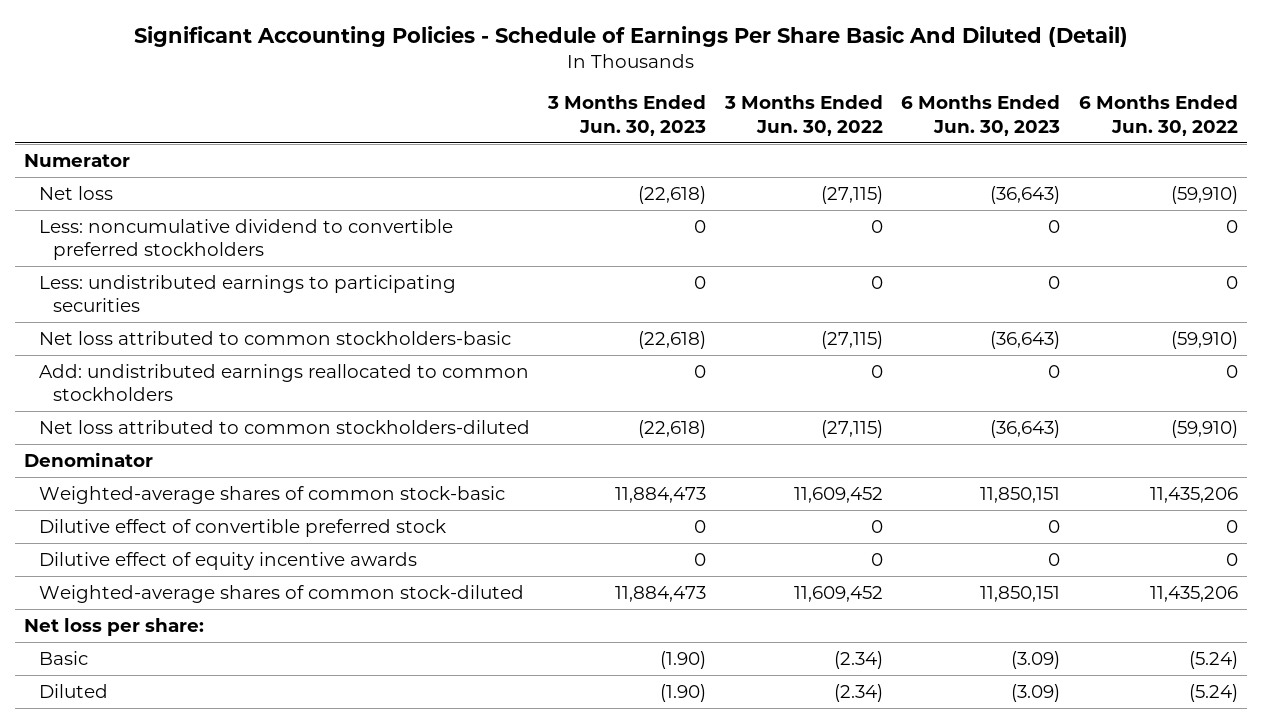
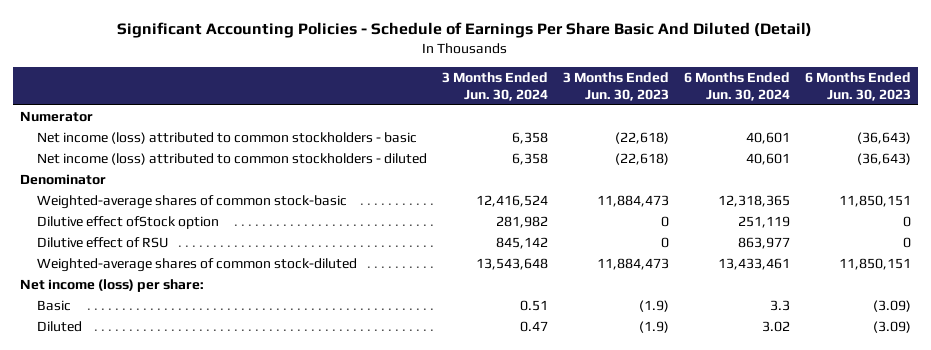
[723,95,883,136] 3 Months Ended Jun. 30, 2022 -> none
[1078,95,1238,136] 6 Months Ended Jun. 30, 2022 -> none
none -> [441,71,548,101] 3 Months Ended Jun. 30, 2024
none -> [683,71,790,101] 6 Months Ended Jun. 30, 2024
[38,185,113,200] Net loss -> none
[38,218,453,261] Less: noncumulative dividend to convertible preferred stockholders -> none
[38,274,456,313] Less: undistributed earnings to participating securities -> none
[38,363,529,402] Add: undistributed earnings reallocated to common stockholders -> none
[38,330,511,345] Net loss attributed to common stockholders-basic -> [36,131,417,144] Net income (loss) attributed to common stockholders - basic
[38,419,530,434] Net loss attributed to common stockholders-diluted -> [36,152,427,165] Net income (loss) attributed to common stockholders - diluted
[38,518,446,537] Dilutive effect of convertible preferred stock -> none
[38,551,417,570] Dilutive effect of equity incentive awards -> [36,215,219,229] Dilutive effect ofStock option
none -> [36,236,168,248] Dilutive effect of RSU
[24,617,205,636] Net loss per share: -> [20,278,205,292] Net income (loss) per share:
[660,650,707,669] (1.90) -> [638,299,669,312] (1.9)
[660,683,707,702] (1.90) -> [638,320,669,333] (1.9)

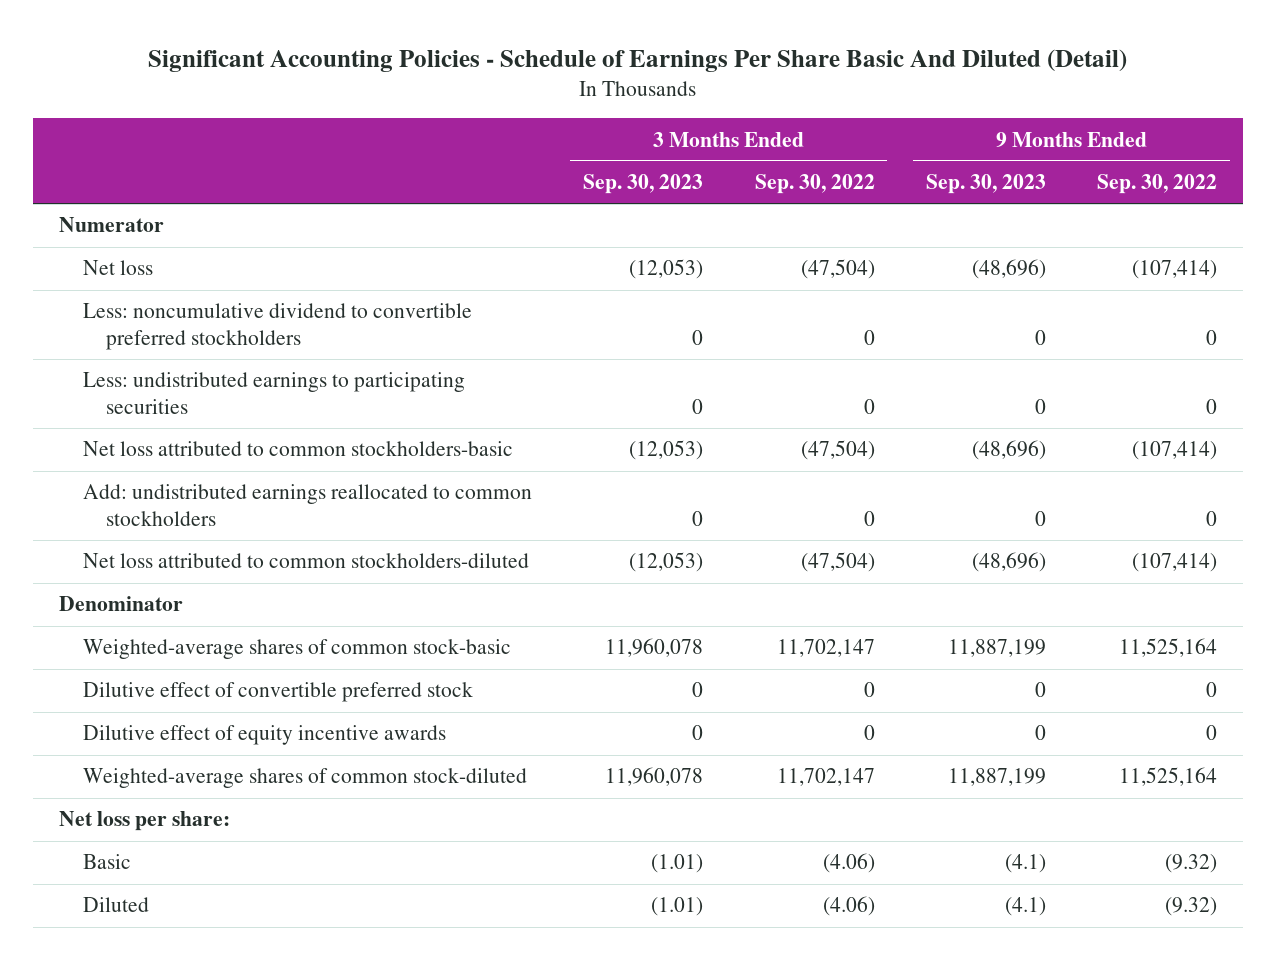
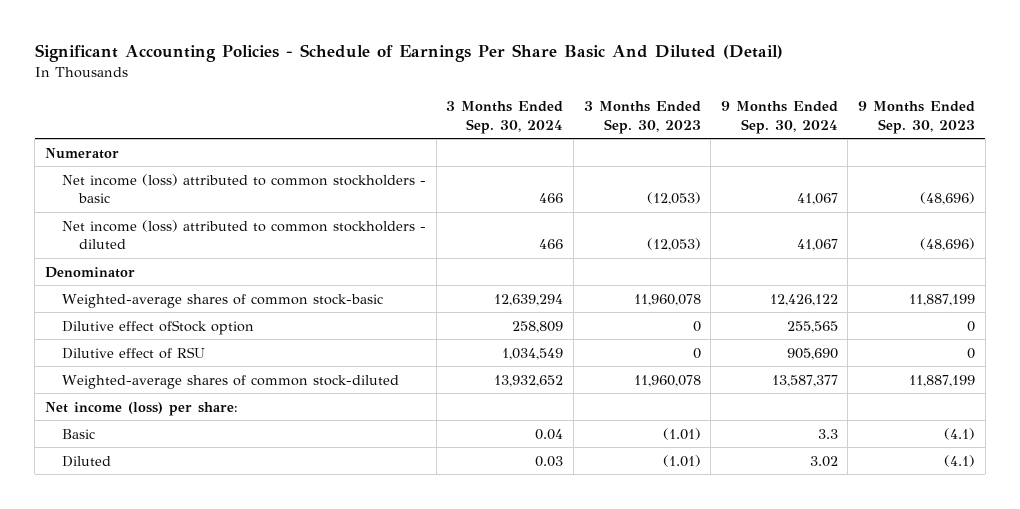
[754,174,875,195] Sep. 30, 2022 -> none
[1097,174,1218,195] Sep. 30, 2022 -> none
none -> [446,100,564,134] 3 Months Ended Sep. 30, 2024
none -> [720,100,838,134] 9 Months Ended Sep. 30, 2024
[82,260,153,276] Net loss -> none
[82,303,472,350] Less: noncumulative dividend to convertible preferred stockholders -> none
[82,372,465,414] Less: undistributed earnings to participating securities -> none
[82,484,532,526] Add: undistributed earnings reallocated to common stockholders -> none
[82,441,513,457] Net loss attributed to common stockholders-basic -> [61,173,426,204] Net income (loss) attributed to common stockholders - basic
[82,553,529,569] Net loss attributed to common stockholders-diluted -> [61,219,426,250] Net income (loss) attributed to common stockholders - diluted
[82,682,473,703] Dilutive effect of convertible preferred stock -> none
[82,725,446,746] Dilutive effect of equity incentive awards -> [61,319,254,335] Dilutive effect ofStock option
none -> [61,346,205,359] Dilutive effect of RSU
[58,811,230,832] Net loss per share: -> [44,401,238,416] Net income (loss) per share:

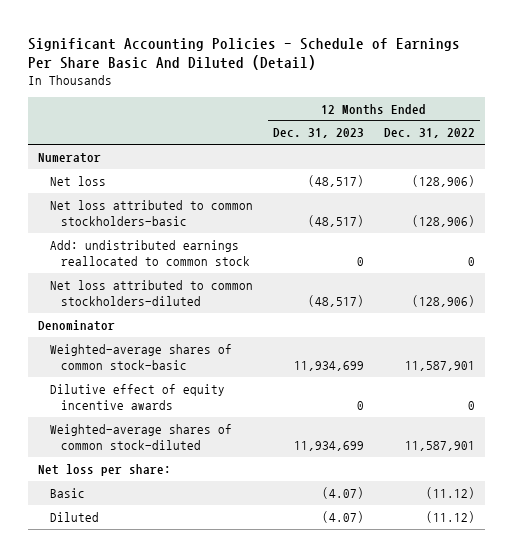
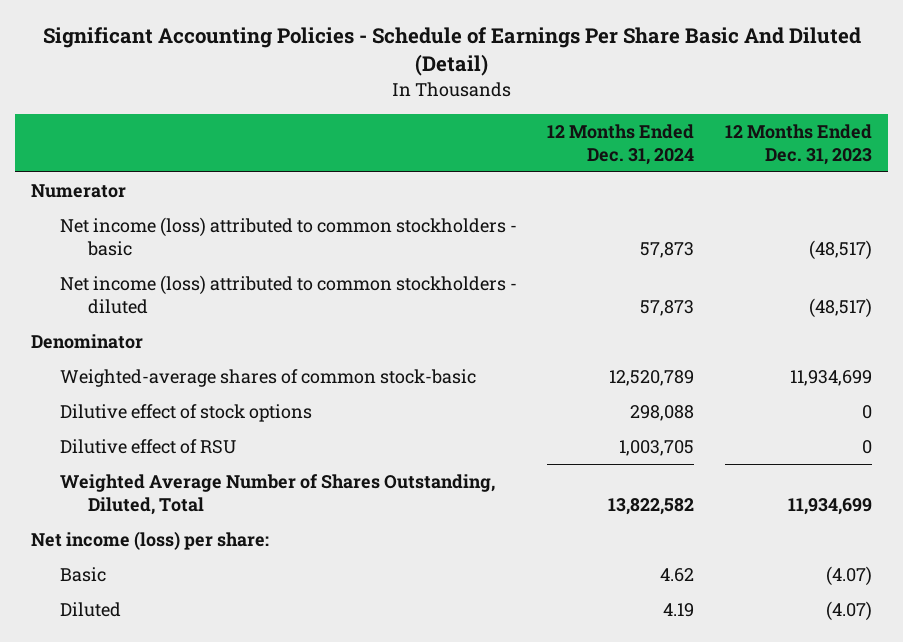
[383,128,475,139] Dec. 31, 2022 -> none
none -> [547,123,695,165] 12 Months Ended Dec. 31, 2024
[49,175,106,186] Net loss -> none
[49,239,251,267] Add: undistributed earnings reallocated to common stock -> none
[49,199,253,227] Net loss attributed to common stockholders-basic -> [59,216,517,256] Net income (loss) attributed to common stockholders - basic
[49,279,253,307] Net loss attributed to common stockholders-diluted -> [59,274,517,314] Net income (loss) attributed to common stockholders - diluted
[49,383,225,411] Dilutive effect of equity incentive awards -> [59,403,312,422] Dilutive effect of stock options
none -> [59,438,236,454] Dilutive effect of RSU
[49,423,232,451] Weighted-average shares of common stock-diluted -> [59,473,495,515] Weighted Average Number of Shares Outstanding, Diluted, Total
[38,463,172,476] Net loss per share: -> [30,530,269,550] Net income (loss) per share:

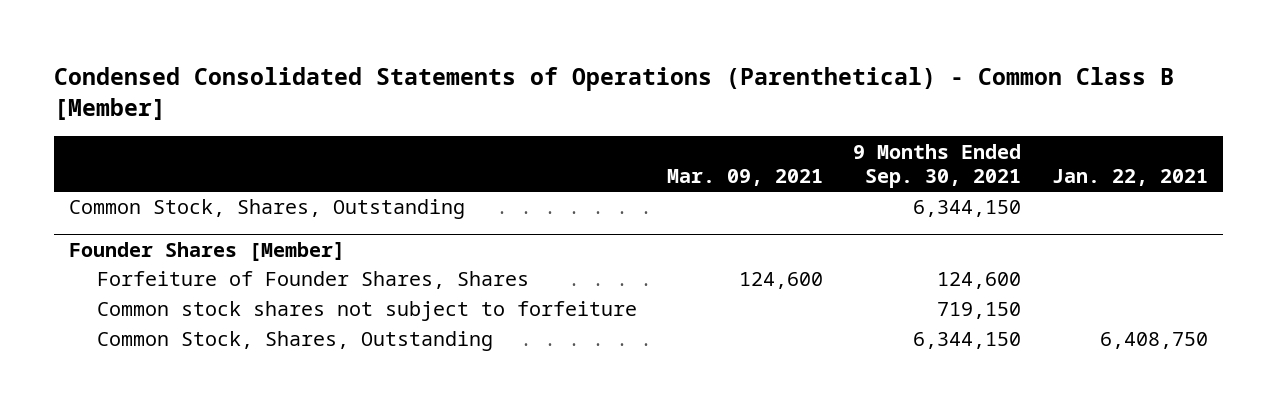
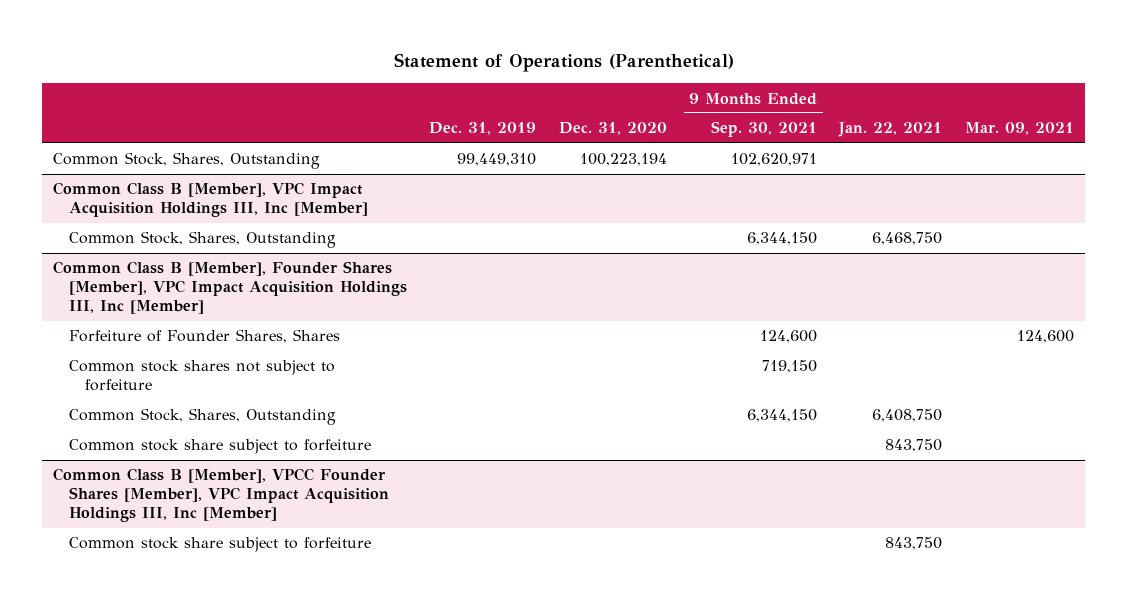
[53,67,1174,121] Condensed Consolidated Statements of Operations (Parenthetical) - Common Class B [Member] -> [393,53,734,73] Statement of Operations (Parenthetical)
none -> [429,122,537,136] Dec. 31, 2019
none -> [558,122,667,136] Dec. 31, 2020
[69,241,346,261] Founder Shares [Member] -> none
[913,200,1022,218] 6,344,150 -> [731,153,818,167] 102,620,971
none -> [53,182,368,218] Common Class B [Member], VPC Impact Acquisition Holdings III, Inc [Member]
none -> [68,231,336,249] Common Stock, Shares, Outstanding
none -> [53,261,407,315] Common Class B [Member], Founder Shares [Member], VPC Impact Acquisition Holdings III, Inc [Member]
none -> [68,439,371,455] Common stock share subject to forfeiture
none -> [53,468,389,523] Common Class B [Member], VPCC Founder Shares [Member], VPC Impact Acquisition Holdings III, Inc [Member]
none -> [68,537,371,553] Common stock share subject to forfeiture

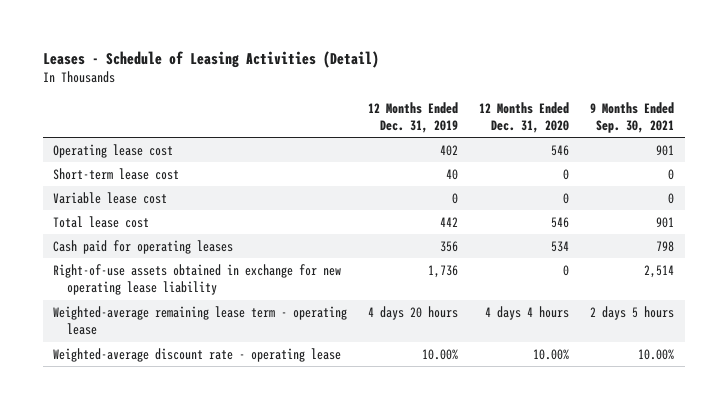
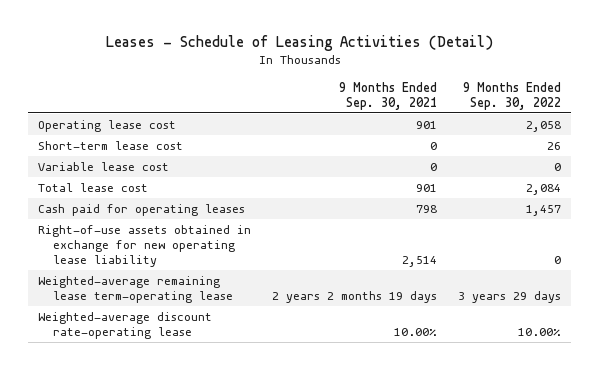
[368,101,459,133] 12 Months Ended Dec. 31, 2019 -> none
[479,101,570,133] 12 Months Ended Dec. 31, 2020 -> none
none -> [462,81,561,110] 9 Months Ended Sep. 30, 2022
[53,305,348,336] Weighted-average remaining lease term - operating lease -> [38,275,233,303] Weighted-average remaining lease term-operating lease
[590,305,675,320] 2 days 5 hours -> [272,290,438,303] 2 years 2 months 19 days
[53,347,342,362] Weighted-average discount rate - operating lease -> [38,311,213,339] Weighted-average discount rate-operating lease

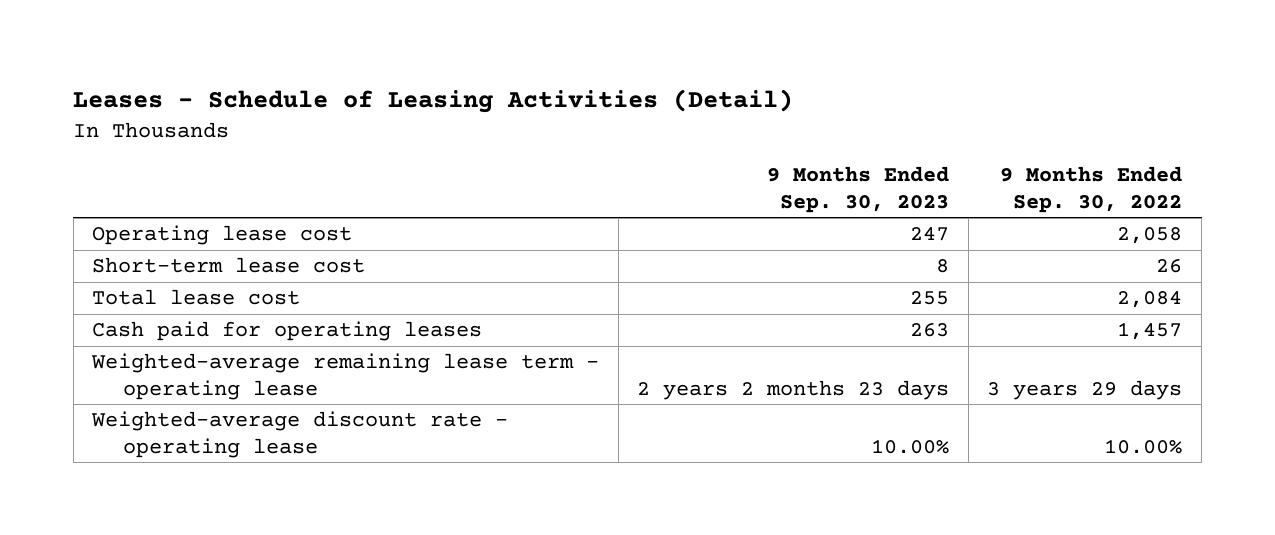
[339,81,438,110] 9 Months Ended Sep. 30, 2021 -> none
none -> [767,166,950,213] 9 Months Ended Sep. 30, 2023
[38,161,170,171] Variable lease cost -> none
[38,224,252,267] Right-of-use assets obtained in exchange for new operating lease liability -> none
[38,275,233,303] Weighted-average remaining lease term-operating lease -> [91,353,600,400] Weighted-average remaining lease term - operating lease
[38,311,213,339] Weighted-average discount rate-operating lease -> [91,411,509,458] Weighted-average discount rate - operating lease

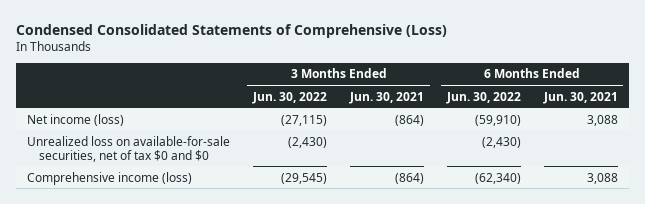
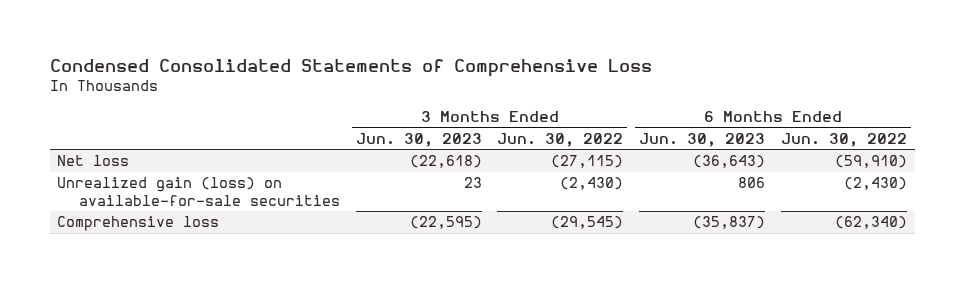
[15,23,447,38] Condensed Consolidated Statements of Comprehensive (Loss) -> [49,58,652,77] Condensed Consolidated Statements of Comprehensive Loss
[348,91,424,104] Jun. 30, 2021 -> none
[542,91,618,104] Jun. 30, 2021 -> none
none -> [355,133,482,148] Jun. 30, 2023
none -> [639,133,766,148] Jun. 30, 2023
[27,113,125,126] Net income (loss) -> [57,155,130,167] Net loss
[27,135,231,162] Unrealized loss on available-for-sale securities, net of tax $0 and $0 -> [57,177,341,206] Unrealized gain (loss) on available-for-sale securities
[27,171,193,185] Comprehensive income (loss) -> [57,216,220,232] Comprehensive loss

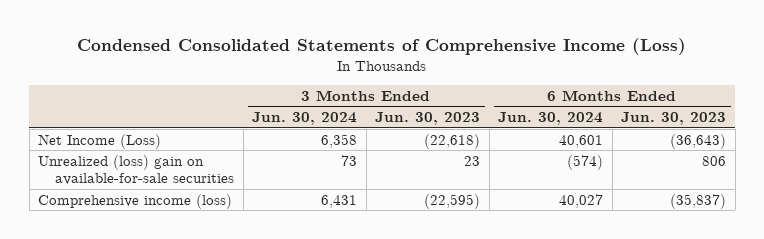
[49,58,652,77] Condensed Consolidated Statements of Comprehensive Loss -> [77,38,687,56] Condensed Consolidated Statements of Comprehensive Income (Loss)
[497,133,624,148] Jun. 30, 2022 -> none
[780,133,907,148] Jun. 30, 2022 -> none
none -> [252,111,358,125] Jun. 30, 2024
none -> [498,111,604,125] Jun. 30, 2024
[57,155,130,167] Net loss -> [38,133,162,149] Net Income (Loss)
[57,177,341,206] Unrealized gain (loss) on available-for-sale securities -> [38,154,235,186] Unrealized (loss) gain on available-for-sale securities
[57,216,220,232] Comprehensive loss -> [38,193,233,209] Comprehensive income (loss)

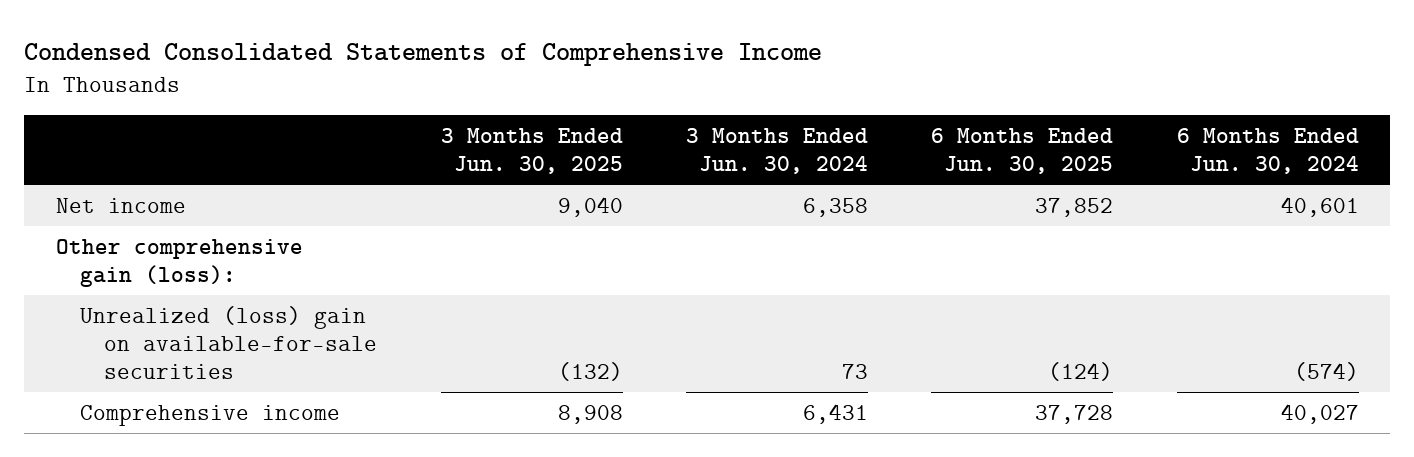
[77,38,687,56] Condensed Consolidated Statements of Comprehensive Income (Loss) -> [24,43,823,67] Condensed Consolidated Statements of Comprehensive Income
[375,111,481,125] Jun. 30, 2023 -> none
[621,111,727,125] Jun. 30, 2023 -> none
none -> [440,127,623,174] 3 Months Ended Jun. 30, 2025
none -> [931,127,1114,174] 6 Months Ended Jun. 30, 2025
[38,133,162,149] Net Income (Loss) -> [55,197,186,213] Net income
none -> [55,238,303,287] Other comprehensive gain (loss):
[38,193,233,209] Comprehensive income (loss) -> [79,404,340,426] Comprehensive income

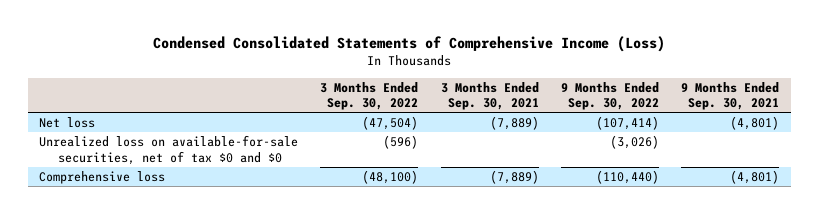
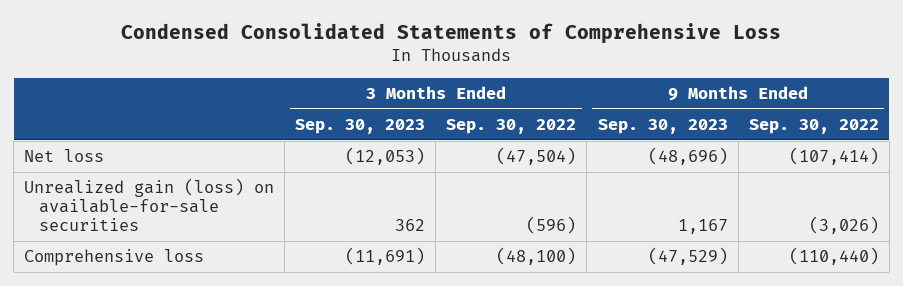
[153,35,666,52] Condensed Consolidated Statements of Comprehensive Income (Loss) -> [121,23,782,45] Condensed Consolidated Statements of Comprehensive Loss
[440,81,539,111] 3 Months Ended Sep. 30, 2021 -> none
[681,81,780,111] 9 Months Ended Sep. 30, 2021 -> none
none -> [295,118,426,134] Sep. 30, 2023
none -> [597,118,728,134] Sep. 30, 2023
[39,134,299,165] Unrealized loss on available-for-sale securities, net of tax $0 and $0 -> [24,178,275,232] Unrealized gain (loss) on available-for-sale securities

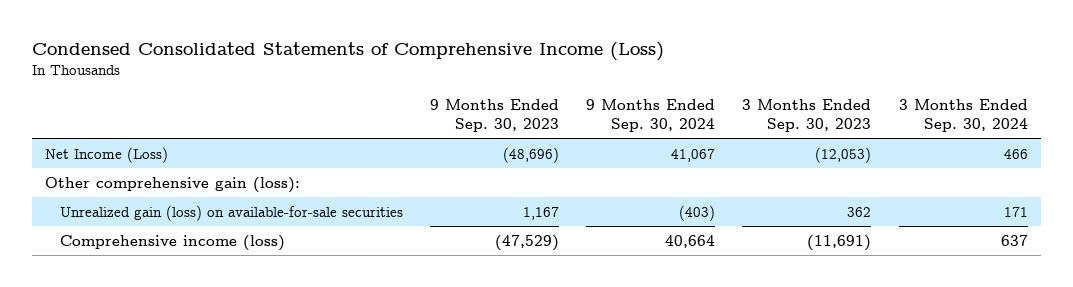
[121,23,782,45] Condensed Consolidated Statements of Comprehensive Loss -> [31,41,664,61] Condensed Consolidated Statements of Comprehensive Income (Loss)
[446,118,577,134] Sep. 30, 2022 -> none
[748,118,879,134] Sep. 30, 2022 -> none
none -> [586,99,716,133] 9 Months Ended Sep. 30, 2024
none -> [898,99,1028,133] 3 Months Ended Sep. 30, 2024
[24,149,105,163] Net loss -> [45,146,169,163] Net Income (Loss)
none -> [45,176,301,193] Other comprehensive gain (loss):
[24,249,205,267] Comprehensive loss -> [60,234,286,251] Comprehensive income (loss)

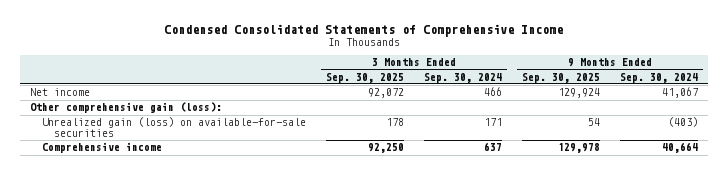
[31,41,664,61] Condensed Consolidated Statements of Comprehensive Income (Loss) -> [163,23,563,37] Condensed Consolidated Statements of Comprehensive Income
[430,99,560,133] 9 Months Ended Sep. 30, 2023 -> none
[742,99,872,133] 3 Months Ended Sep. 30, 2023 -> none
none -> [325,72,404,83] Sep. 30, 2025
none -> [521,72,600,83] Sep. 30, 2025
[45,146,169,163] Net Income (Loss) -> [29,88,90,97] Net income
[60,234,286,251] Comprehensive income (loss) -> [41,142,162,154] Comprehensive income

